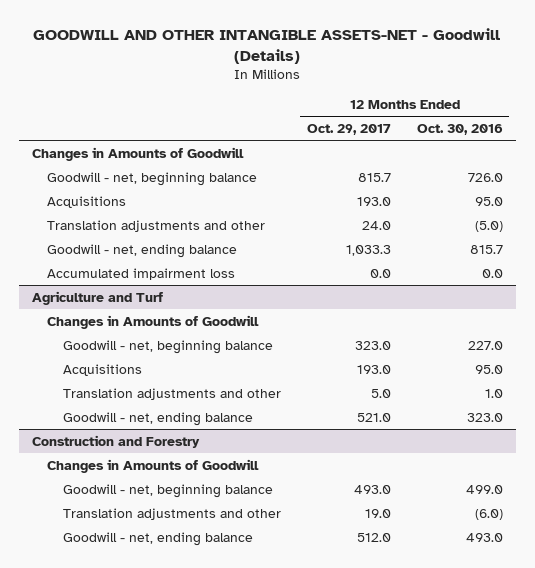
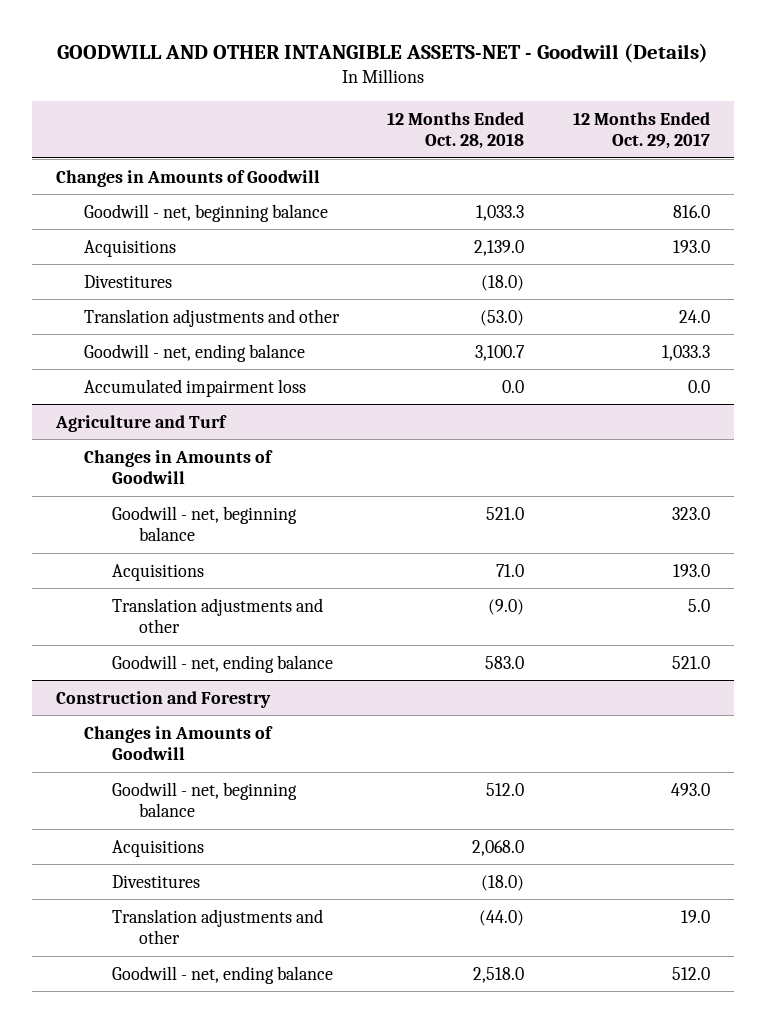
[416,123,503,135] Oct. 30, 2016 -> none
none -> [387,111,525,150] 12 Months Ended Oct. 28, 2018
[357,172,391,182] 815.7 -> [673,204,711,218] 816.0
none -> [83,274,172,288] Divestitures
none -> [111,839,204,857] Acquisitions
none -> [111,874,200,888] Divestitures

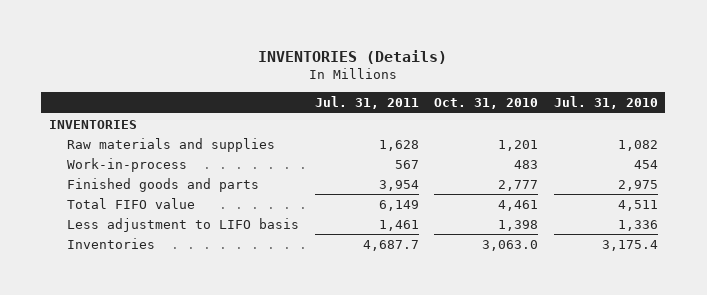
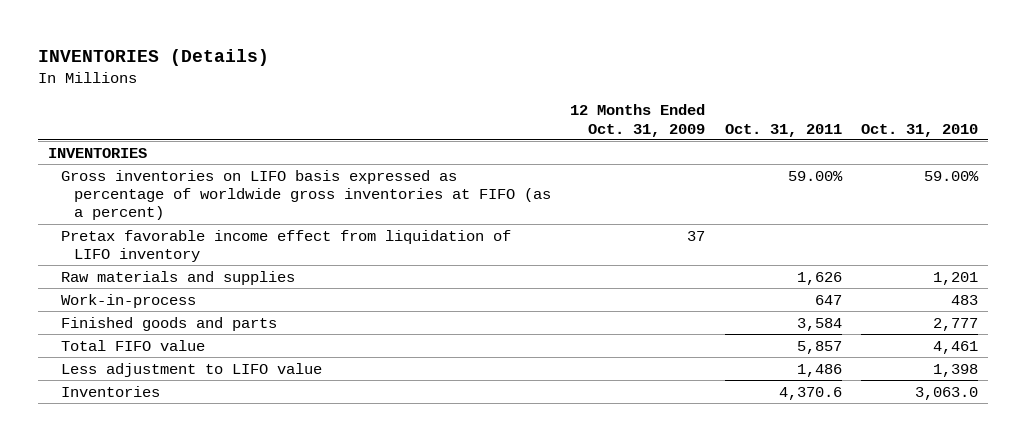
[314,96,419,110] Jul. 31, 2011 -> none
[553,96,658,110] Jul. 31, 2010 -> none
none -> [570,104,706,137] 12 Months Ended Oct. 31, 2009
none -> [724,123,842,137] Oct. 31, 2011
none -> [60,169,551,221] Gross inventories on LIFO basis expressed as percentage of worldwide gross inventories at FIFO (as a percent)
none -> [60,229,511,262] Pretax favorable income effect from liquidation of LIFO inventory
[67,217,300,232] Less adjustment to LIFO basis -> [60,362,322,377] Less adjustment to LIFO value

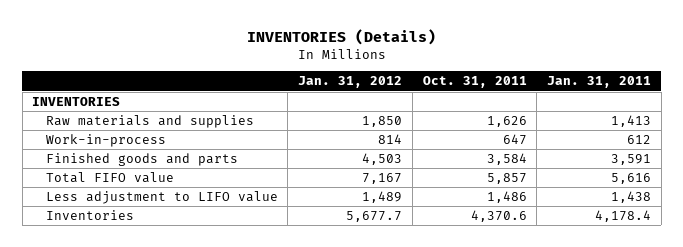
[570,104,706,137] 12 Months Ended Oct. 31, 2009 -> none
[861,123,979,137] Oct. 31, 2010 -> none
none -> [298,76,403,89] Jan. 31, 2012
none -> [546,76,651,89] Jan. 31, 2011
[60,169,551,221] Gross inventories on LIFO basis expressed as percentage of worldwide gross inventories at FIFO (as a percent) -> none
[60,229,511,262] Pretax favorable income effect from liquidation of LIFO inventory -> none

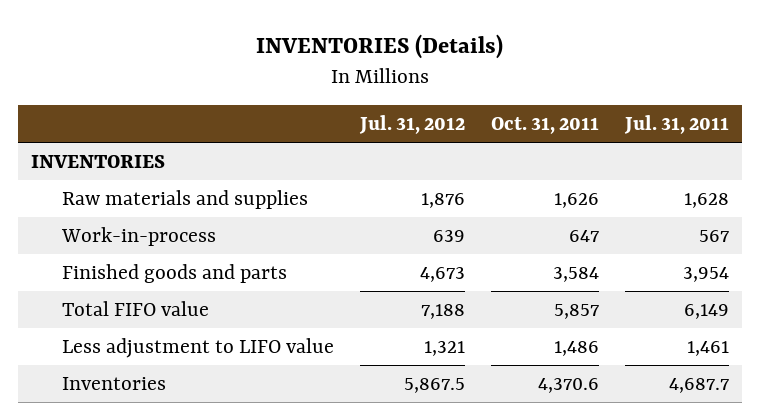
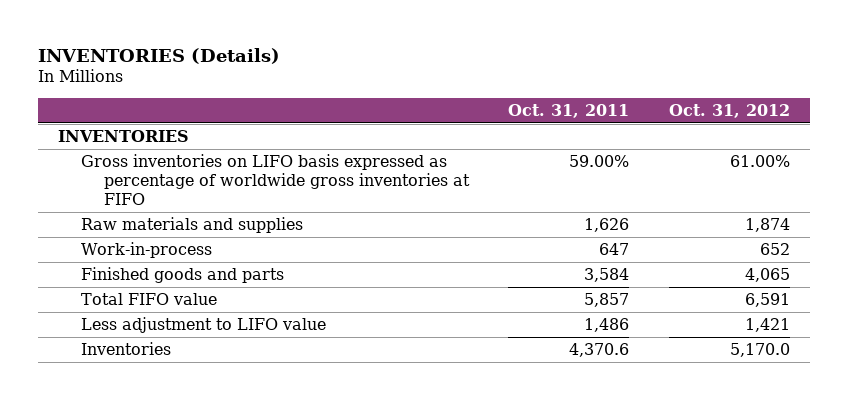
[359,115,466,135] Jul. 31, 2012 -> none
[624,115,730,135] Jul. 31, 2011 -> none
none -> [668,103,790,118] Oct. 31, 2012
none -> [80,154,470,205] Gross inventories on LIFO basis expressed as percentage of worldwide gross inventories at FIFO

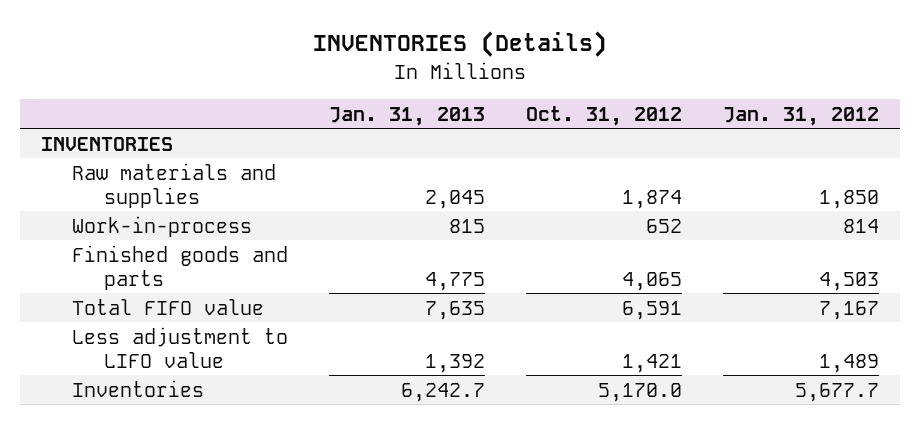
[508,103,630,118] Oct. 31, 2011 -> none
none -> [329,106,486,126] Jan. 31, 2013
none -> [723,106,880,126] Jan. 31, 2012
[80,154,470,205] Gross inventories on LIFO basis expressed as percentage of worldwide gross inventories at FIFO -> none

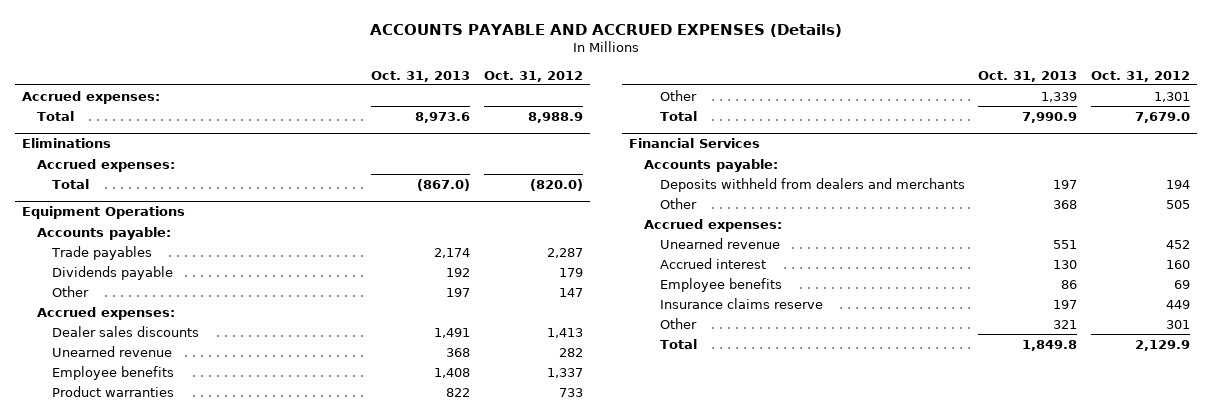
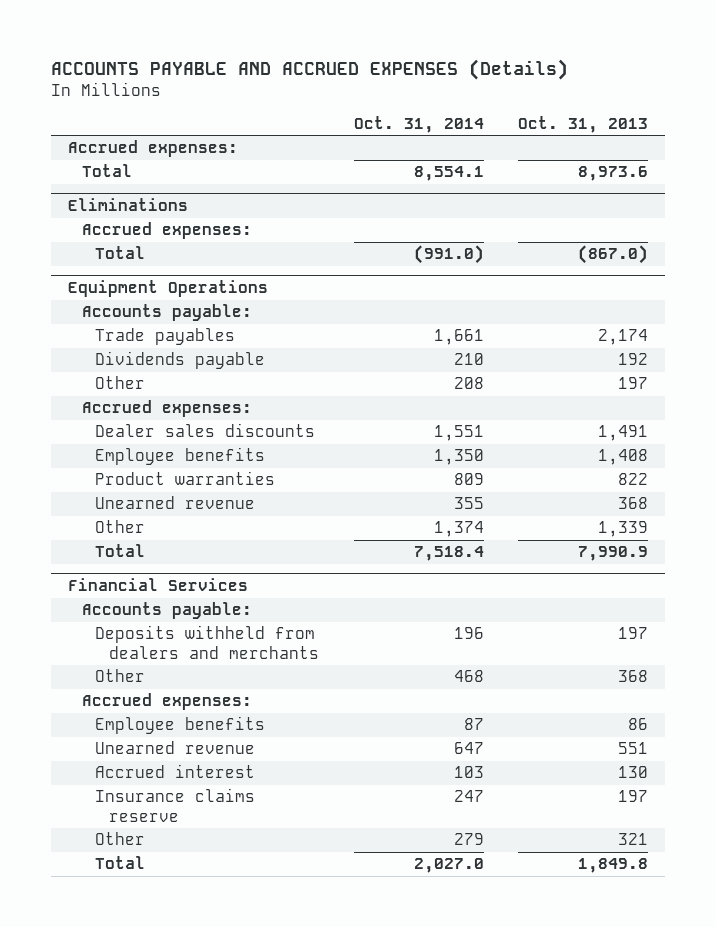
[483,70,583,82] Oct. 31, 2012 -> none
none -> [353,115,484,133] Oct. 31, 2014
[52,345,173,357] Unearned revenue -> [95,496,256,510] Unearned revenue
[659,277,782,292] Employee benefits -> [95,716,266,735] Employee benefits

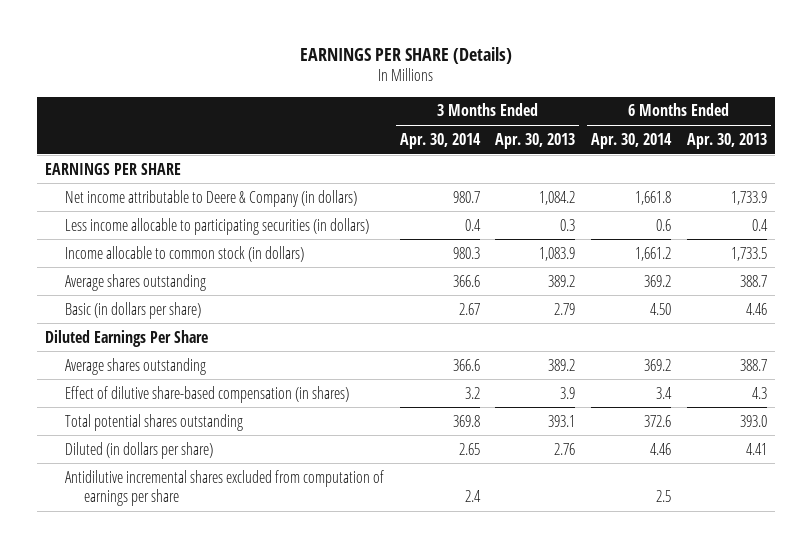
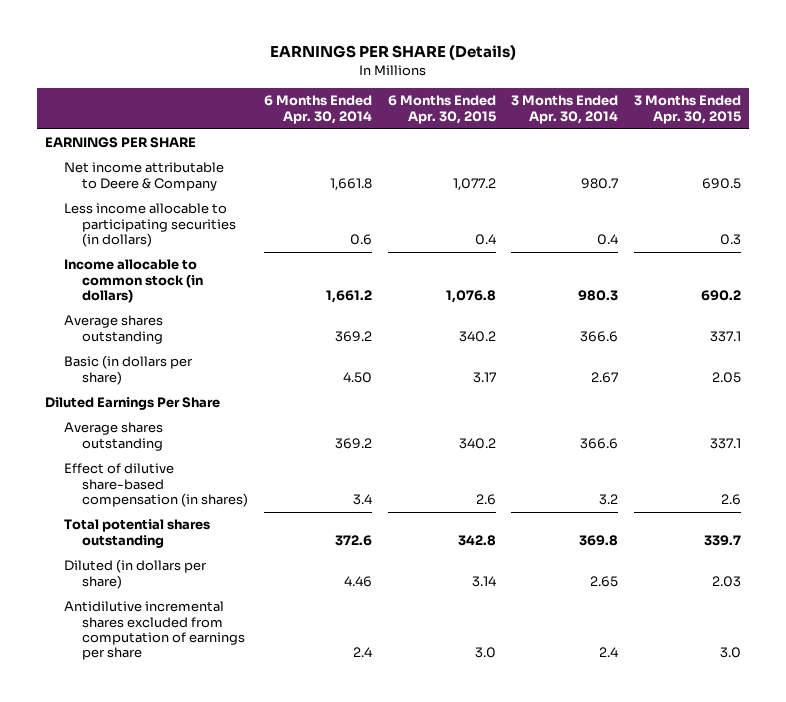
[495,132,576,149] Apr. 30, 2013 -> none
[687,132,768,149] Apr. 30, 2013 -> none
none -> [387,95,496,124] 6 Months Ended Apr. 30, 2015
none -> [634,95,742,124] 3 Months Ended Apr. 30, 2015
[64,189,357,207] Net income attributable to Deere & Company (in dollars) -> [63,162,224,191] Net income attributable to Deere & Company
[656,489,672,502] 2.5 -> [352,647,372,658] 2.4

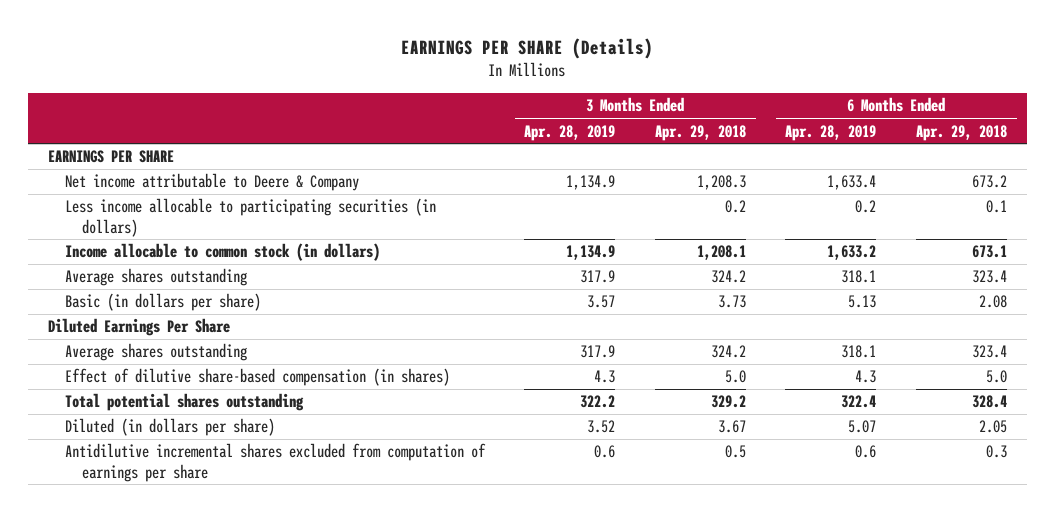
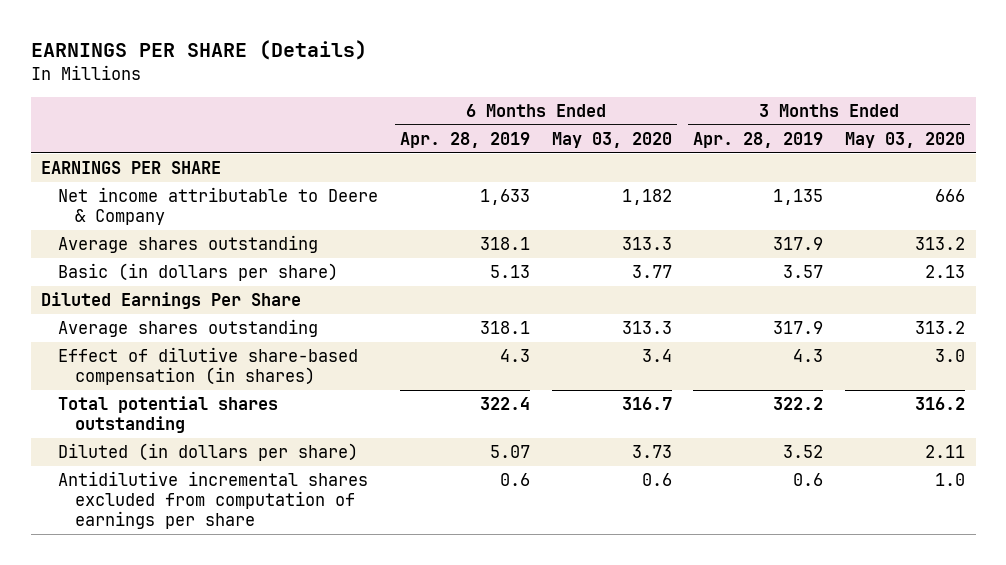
[654,124,746,141] Apr. 29, 2018 -> none
[915,124,1007,141] Apr. 29, 2018 -> none
none -> [551,132,672,149] May 03, 2020
none -> [844,132,965,149] May 03, 2020
[64,198,436,237] Less income allocable to participating securities (in dollars) -> none
[64,243,380,262] Income allocable to common stock (in dollars) -> none
[566,175,616,191] 1,134.9 -> [773,189,824,206] 1,135
[827,175,877,191] 1,633.4 -> [479,189,530,206] 1,633

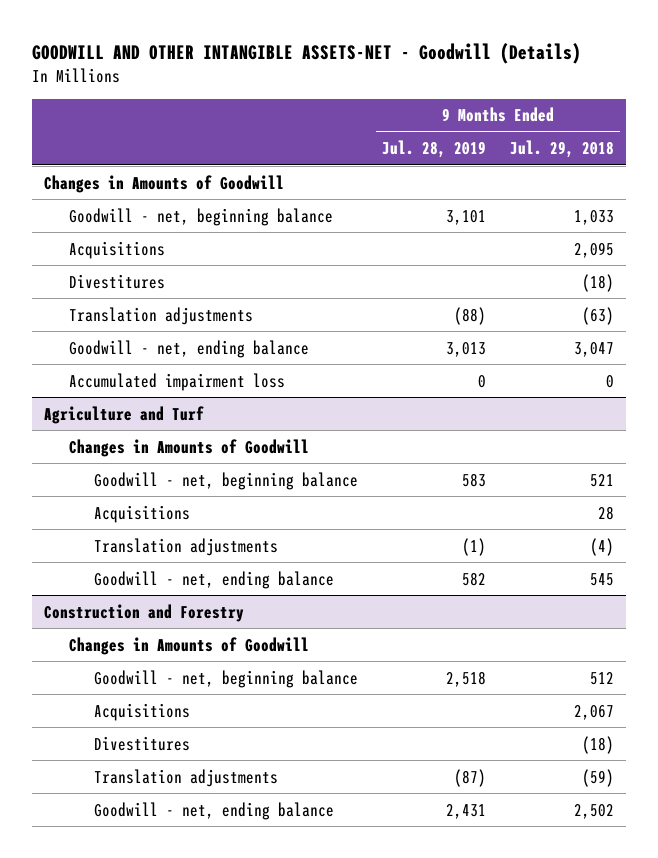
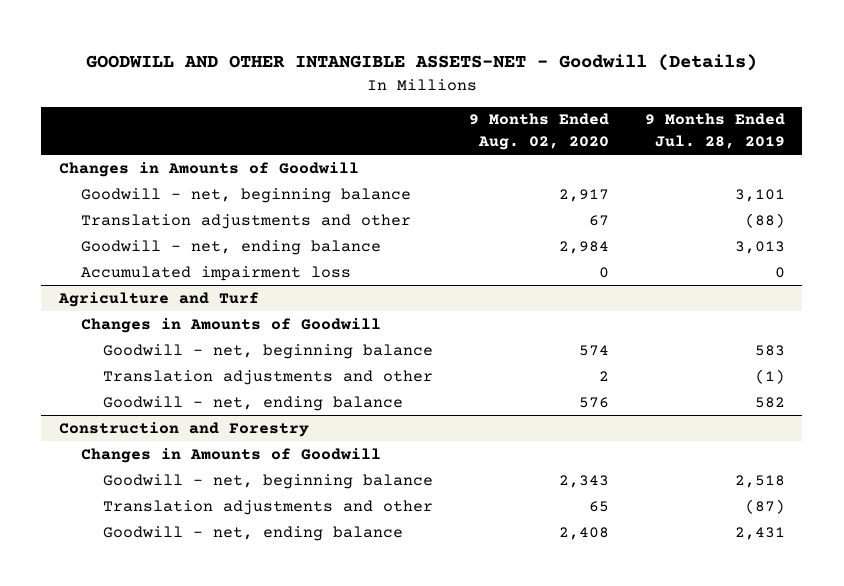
[509,140,614,159] Jul. 29, 2018 -> none
none -> [468,113,609,150] 9 Months Ended Aug. 02, 2020
[68,240,165,259] Acquisitions -> none
[68,273,165,289] Divestitures -> none
[68,306,253,325] Translation adjustments -> [81,213,412,229] Translation adjustments and other
[94,504,191,523] Acquisitions -> none
[94,537,279,556] Translation adjustments -> [103,369,434,385] Translation adjustments and other
[94,702,191,721] Acquisitions -> none
[94,735,191,751] Divestitures -> none
[94,768,279,787] Translation adjustments -> [103,499,434,515] Translation adjustments and other

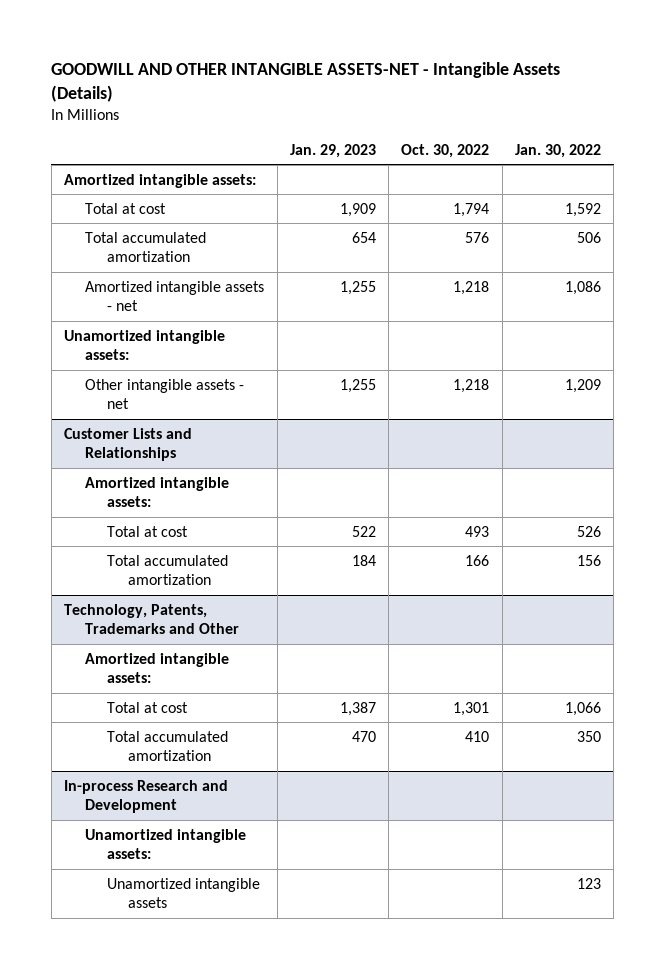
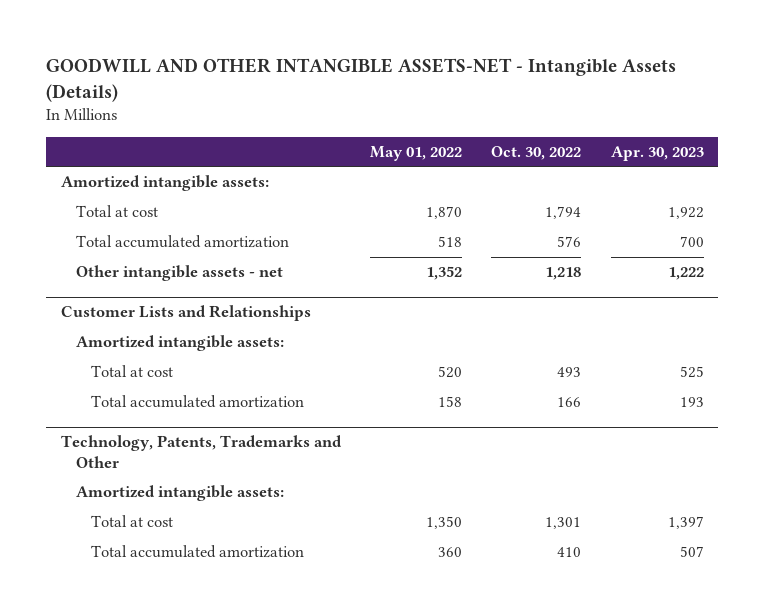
[289,143,376,158] Jan. 29, 2023 -> none
[514,143,601,158] Jan. 30, 2022 -> none
none -> [370,145,463,161] May 01, 2022
none -> [610,145,704,161] Apr. 30, 2023
[85,280,265,312] Amortized intangible assets - net -> none
[63,329,225,361] Unamortized intangible assets: -> none
[63,779,228,814] In-process Research and Development -> none
[85,828,247,860] Unamortized intangible assets: -> none
[106,877,260,909] Unamortized intangible assets -> none

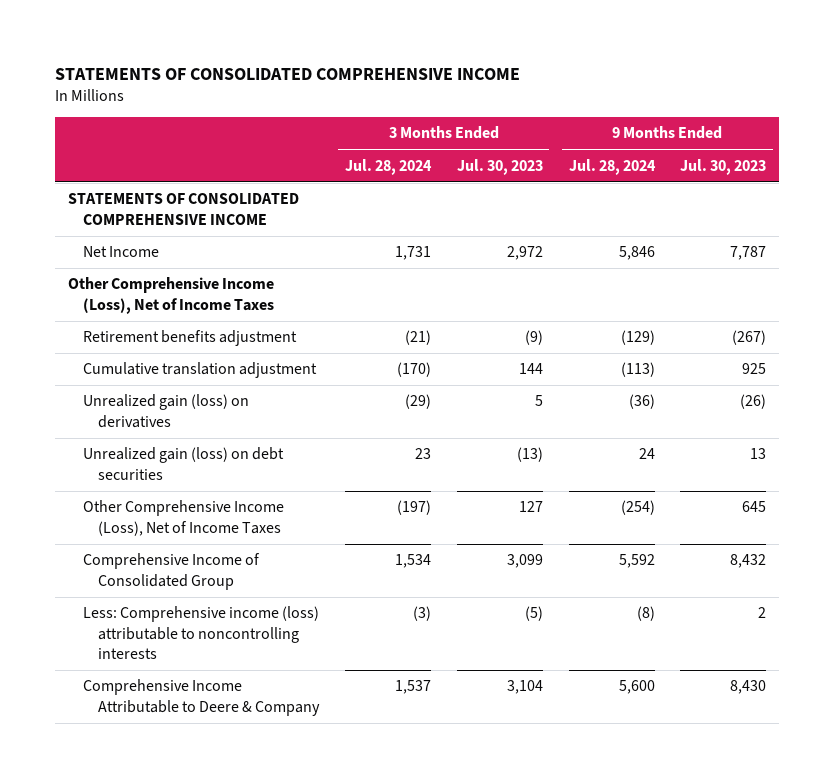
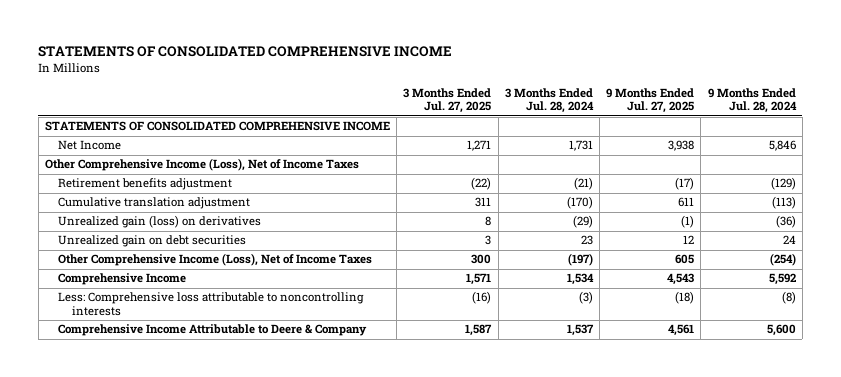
[456,158,543,175] Jul. 30, 2023 -> none
[680,158,767,175] Jul. 30, 2023 -> none
none -> [403,87,492,114] 3 Months Ended Jul. 27, 2025
none -> [606,87,695,114] 9 Months Ended Jul. 27, 2025
[82,447,284,480] Unrealized gain (loss) on debt securities -> [58,235,247,248] Unrealized gain on debt securities
[82,553,260,590] Comprehensive Income of Consolidated Group -> [58,273,187,286] Comprehensive Income
[82,606,319,659] Less: Comprehensive income (loss) attributable to noncontrolling interests -> [58,292,365,316] Less: Comprehensive loss attributable to noncontrolling interests

